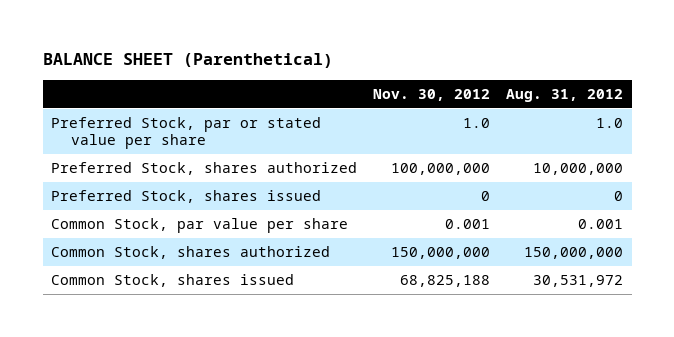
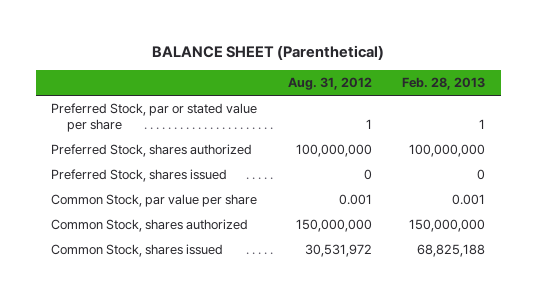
[373,88,491,101] Nov. 30, 2012 -> none
none -> [402,77,486,91] Feb. 28, 2013
[596,118,624,129] 1.0 -> [365,119,372,130] 1
[533,163,624,176] 10,000,000 -> [295,144,372,158] 100,000,000

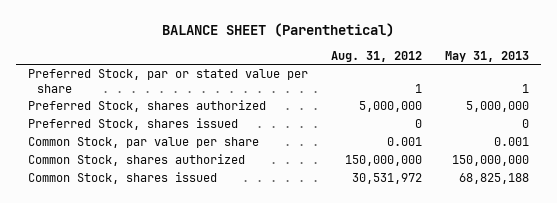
[402,77,486,91] Feb. 28, 2013 -> none
none -> [445,50,530,62] May 31, 2013
[295,144,372,158] 100,000,000 -> [358,101,422,113] 5,000,000

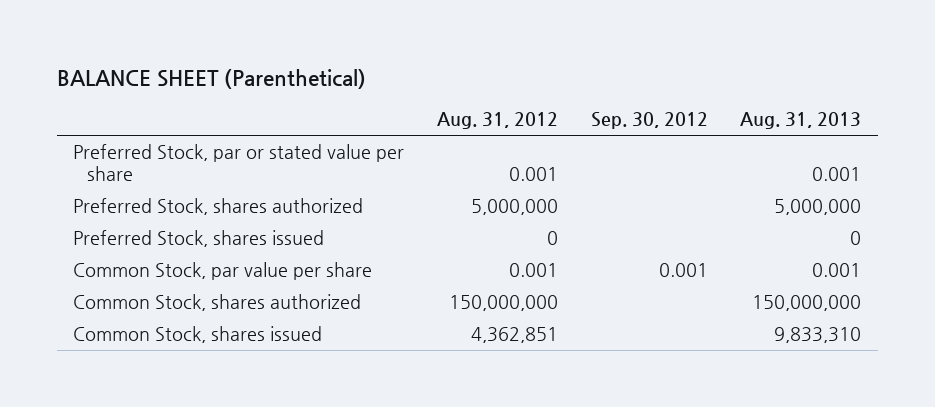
[445,50,530,62] May 31, 2013 -> none
none -> [590,112,708,130] Sep. 30, 2012
none -> [740,112,862,130] Aug. 31, 2013
[414,83,422,93] 1 -> [509,167,559,182] 0.001
[351,173,422,185] 30,531,972 -> [471,327,559,344] 4,362,851

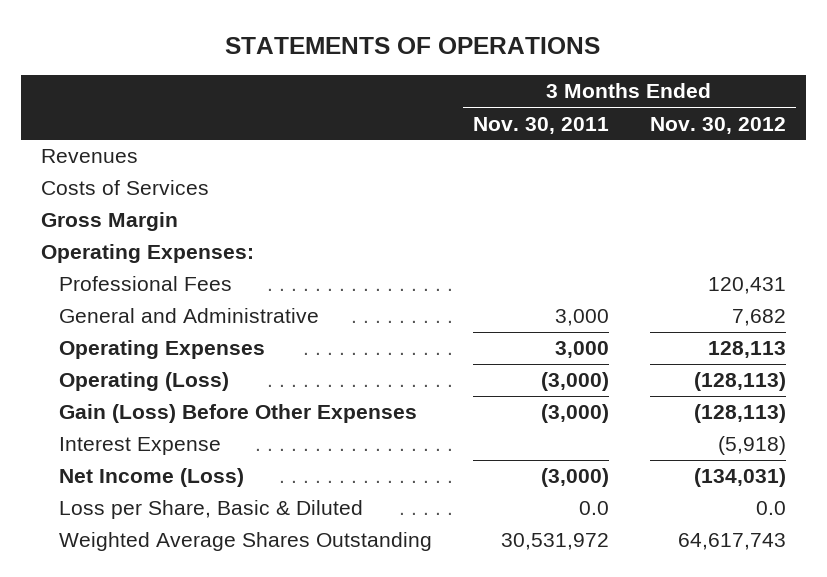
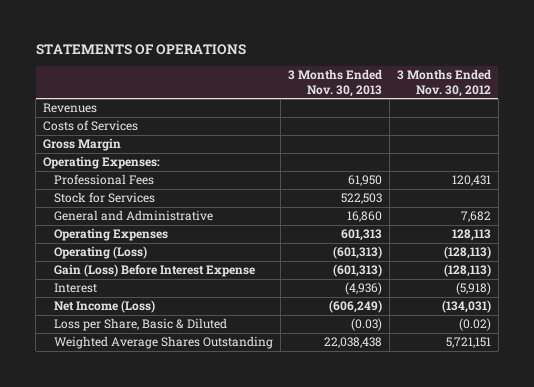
[473,116,610,134] Nov. 30, 2011 -> none
none -> [287,69,382,97] 3 Months Ended Nov. 30, 2013
none -> [53,192,155,204] Stock for Services
[59,404,418,424] Gain (Loss) Before Other Expenses -> [53,264,255,278] Gain (Loss) Before Interest Expense
[59,437,222,456] Interest Expense -> [53,283,97,294] Interest
[755,501,786,516] 0.0 -> [458,318,491,332] (0.02)
[677,533,786,551] 64,617,743 -> [445,337,491,349] 5,721,151

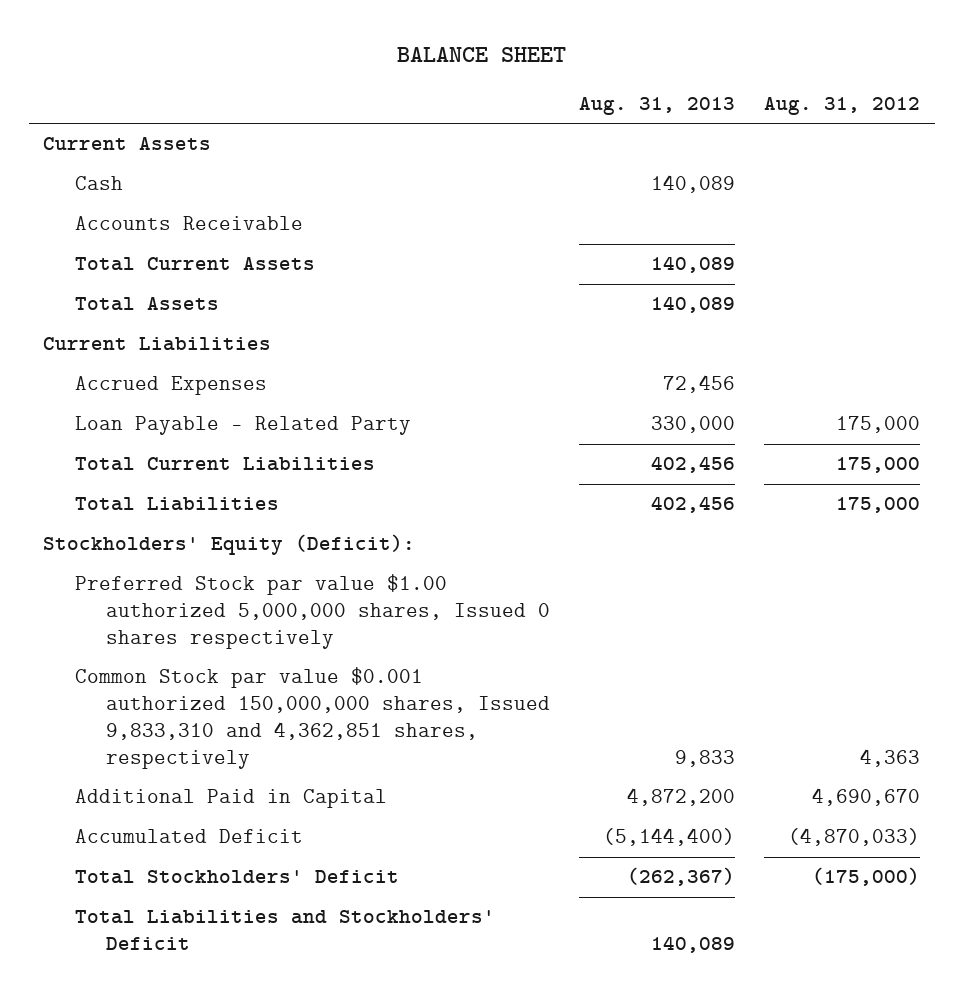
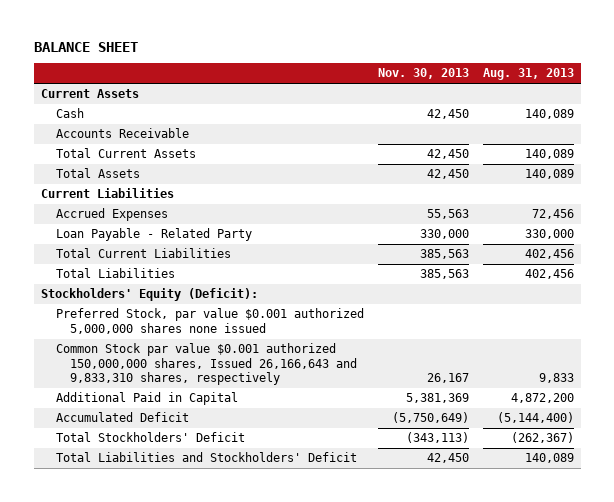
[764,96,921,115] Aug. 31, 2012 -> none
none -> [377,68,469,80] Nov. 30, 2013
[74,574,551,649] Preferred Stock par value $1.00 authorized 5,000,000 shares, Issued 0 shares respectively -> [55,308,364,334] Preferred Stock, par value $0.001 authorized 5,000,000 shares none issued
[74,667,551,769] Common Stock par value $0.001 authorized 150,000,000 shares, Issued 9,833,310 and 4,362,851 shares, respectively -> [55,343,358,386] Common Stock par value $0.001 authorized 150,000,000 shares, Issued 26,166,643 and 9,833,310 shares, respectively

